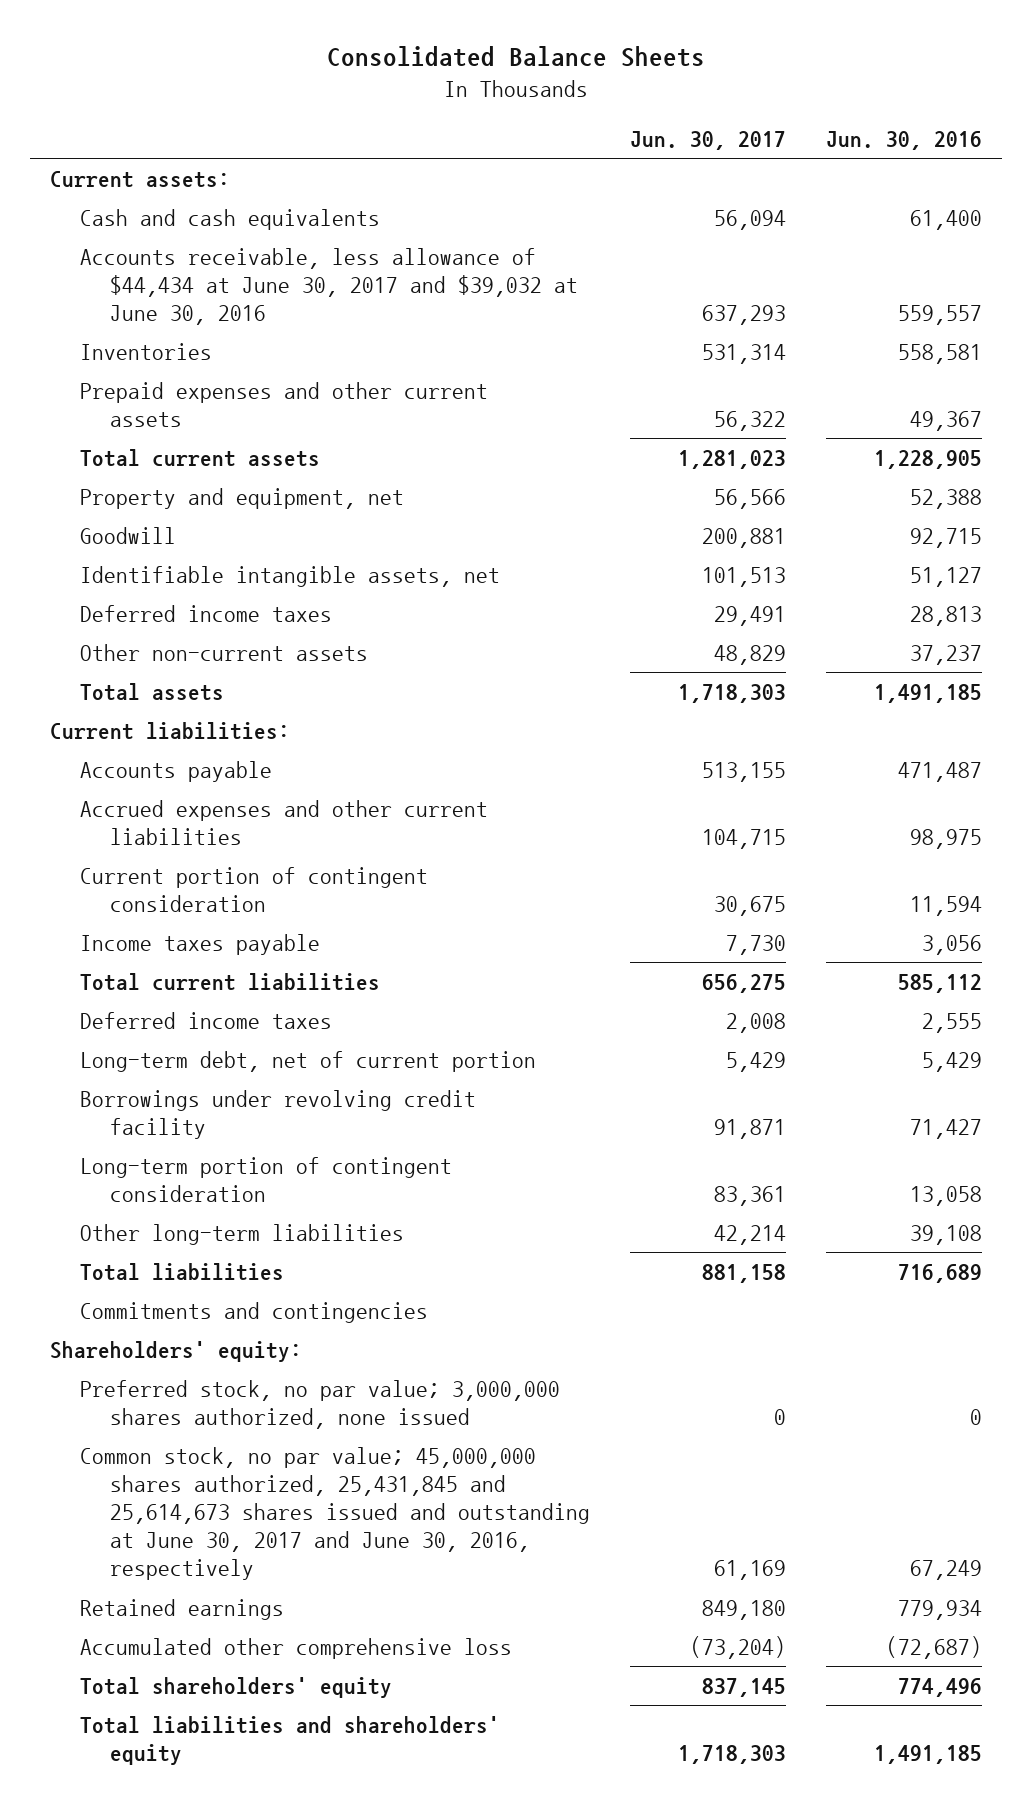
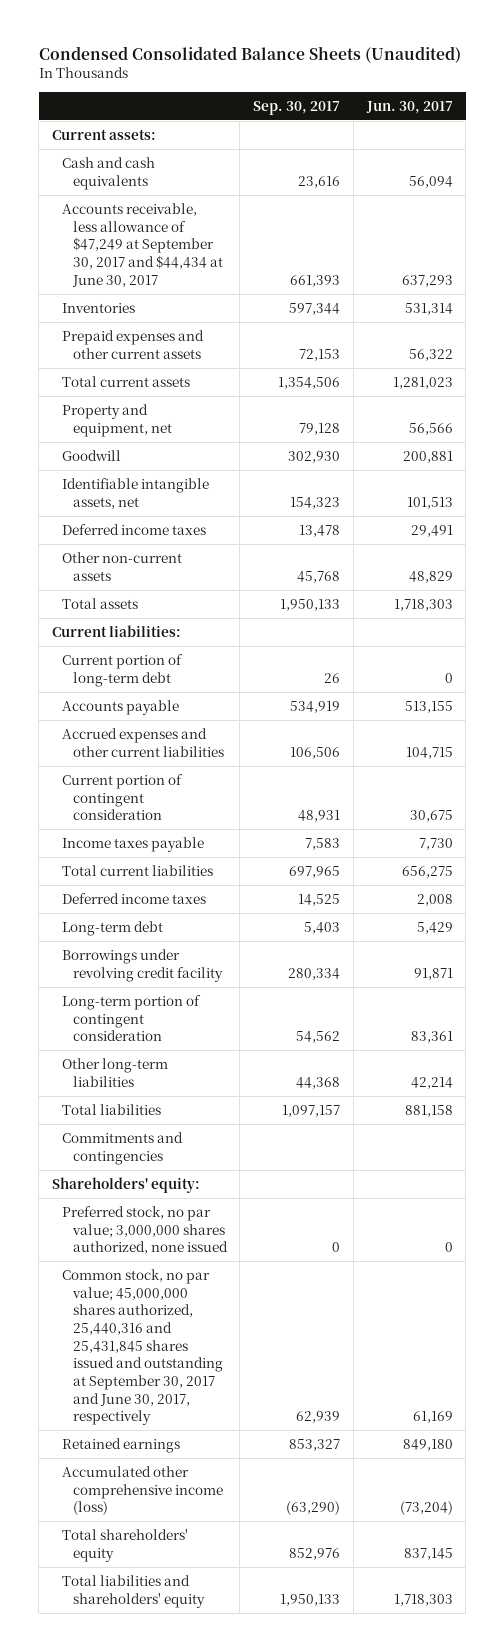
[327,46,706,68] Consolidated Balance Sheets -> [38,45,461,63] Condensed Consolidated Balance Sheets (Unaudited)
[826,130,983,150] Jun. 30, 2016 -> none
none -> [253,100,341,115] Sep. 30, 2017
[79,247,579,326] Accounts receivable, less allowance of $44,434 at June 30, 2017 and $39,032 at June 30, 2016 -> [62,203,223,287] Accounts receivable, less allowance of $47,249 at September 30, 2017 and $44,434 at June 30, 2017
none -> [62,654,184,687] Current portion of long-term debt
[79,1050,536,1072] Long-term debt, net of current portion -> [62,921,164,937] Long-term debt
[79,1446,591,1581] Common stock, no par value; 45,000,000 shares authorized, 25,431,845 and 25,614,673 shares issued and outstanding at June 30, 2017 and June 30, 2016, respectively -> [62,1269,223,1426] Common stock, no par value; 45,000,000 shares authorized, 25,440,316 and 25,431,845 shares issued and outstanding at September 30, 2017 and June 30, 2017, respectively
[79,1637,512,1659] Accumulated other comprehensive loss -> [62,1466,223,1516] Accumulated other comprehensive income (loss)

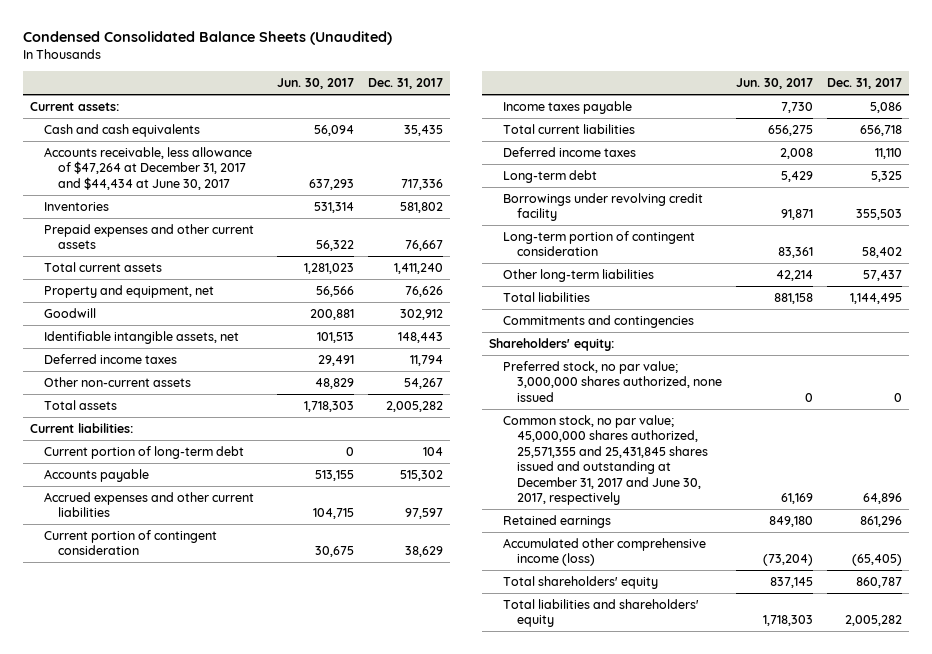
[253,100,341,115] Sep. 30, 2017 -> none
none -> [368,78,444,90] Dec. 31, 2017
[62,203,223,287] Accounts receivable, less allowance of $47,249 at September 30, 2017 and $44,434 at June 30, 2017 -> [43,146,252,190] Accounts receivable, less allowance of $47,264 at December 31, 2017 and $44,434 at June 30, 2017
[62,1269,223,1426] Common stock, no par value; 45,000,000 shares authorized, 25,440,316 and 25,431,845 shares issued and outstanding at September 30, 2017 and June 30, 2017, respectively -> [502,414,708,505] Common stock, no par value; 45,000,000 shares authorized, 25,571,355 and 25,431,845 shares issued and outstanding at December 31, 2017 and June 30, 2017, respectively

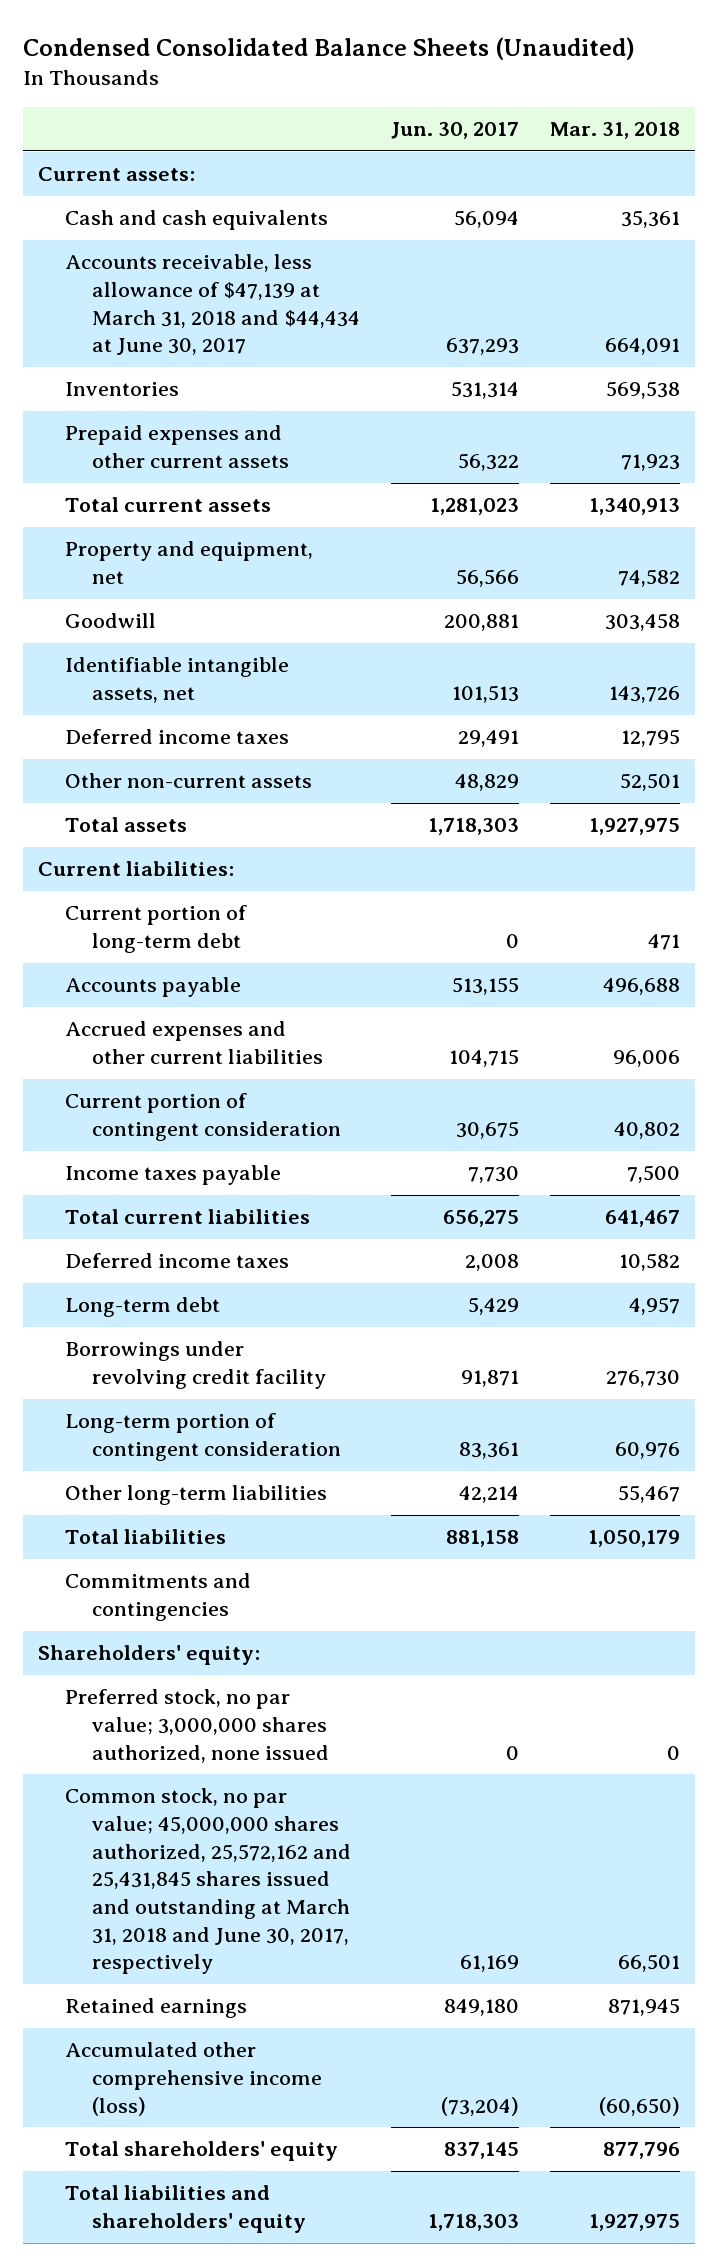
[368,78,444,90] Dec. 31, 2017 -> none
none -> [549,122,680,140] Mar. 31, 2018
[43,146,252,190] Accounts receivable, less allowance of $47,264 at December 31, 2017 and $44,434 at June 30, 2017 -> [65,254,361,356] Accounts receivable, less allowance of $47,139 at March 31, 2018 and $44,434 at June 30, 2017
[502,414,708,505] Common stock, no par value; 45,000,000 shares authorized, 25,571,355 and 25,431,845 shares issued and outstanding at December 31, 2017 and June 30, 2017, respectively -> [65,1788,352,1975] Common stock, no par value; 45,000,000 shares authorized, 25,572,162 and 25,431,845 shares issued and outstanding at March 31, 2018 and June 30, 2017, respectively

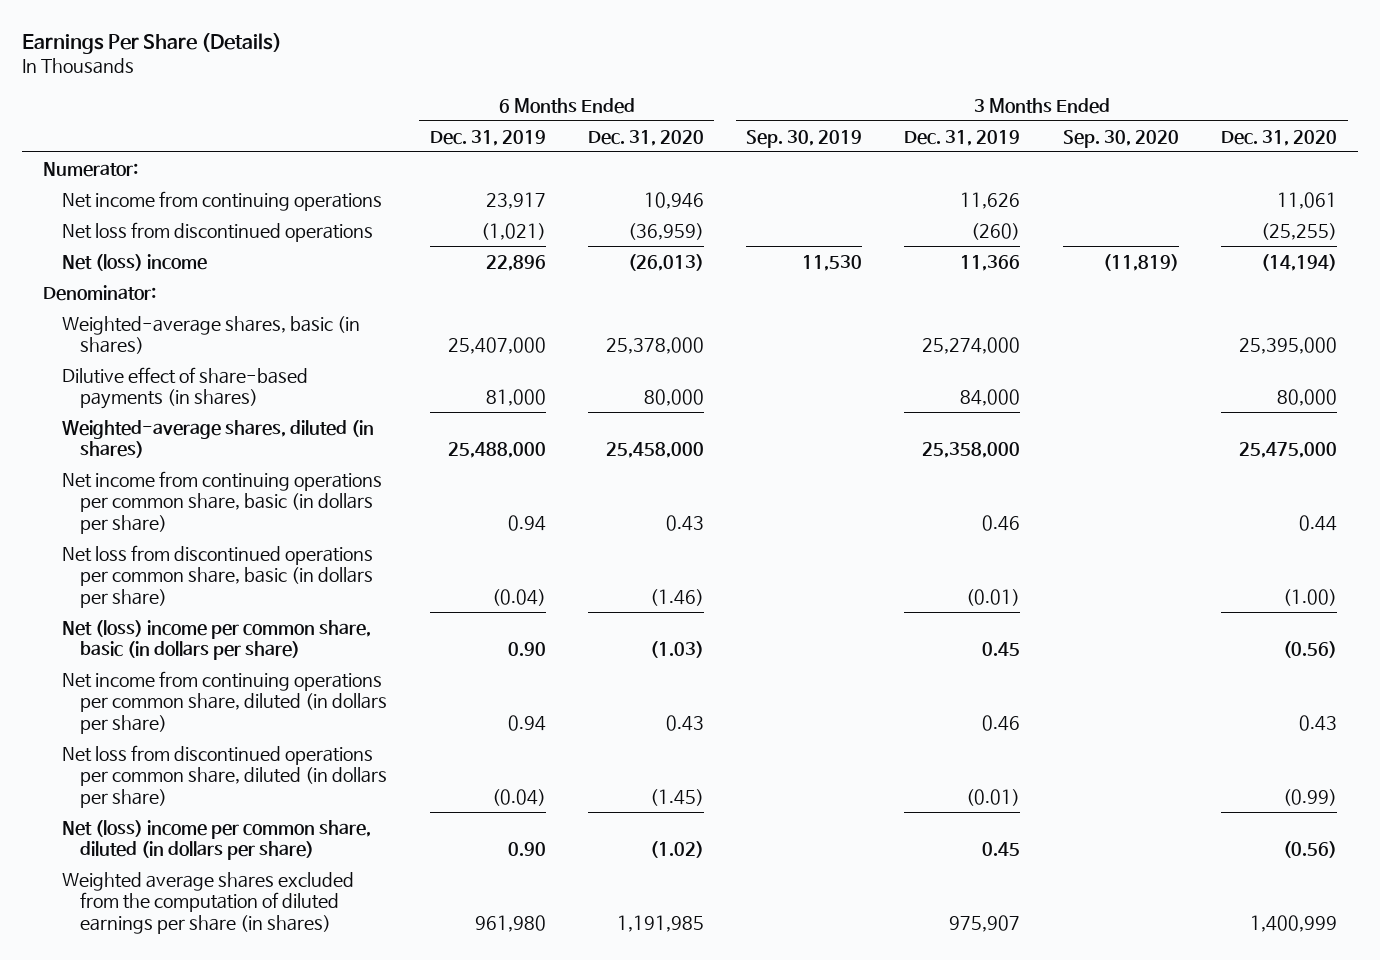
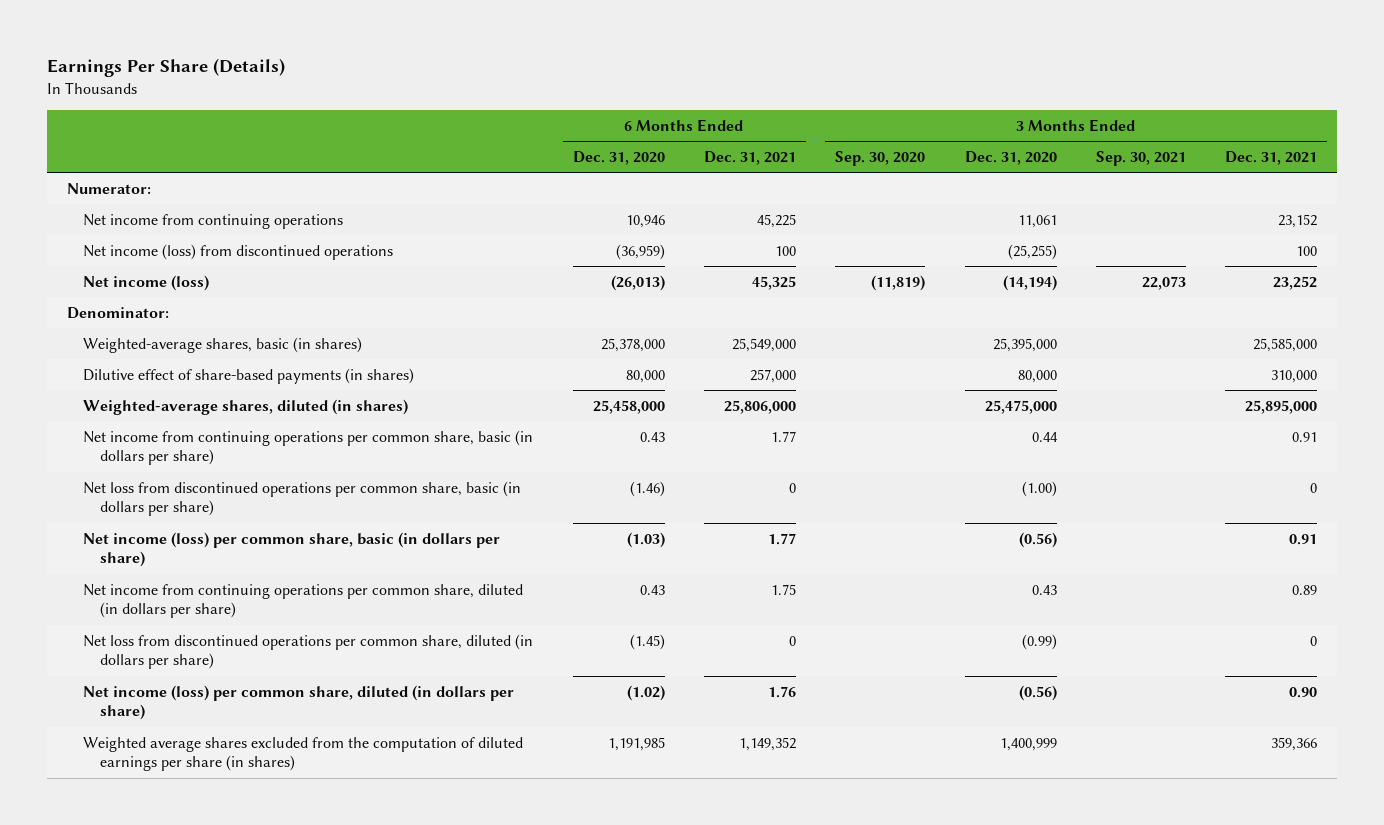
[429,129,546,146] Dec. 31, 2019 -> none
[746,129,863,148] Sep. 30, 2019 -> none
[904,129,1021,146] Dec. 31, 2019 -> none
none -> [703,150,796,165] Dec. 31, 2021
none -> [1095,150,1186,166] Sep. 30, 2021
none -> [1225,150,1318,165] Dec. 31, 2021
[61,221,373,242] Net loss from discontinued operations -> [83,243,394,260] Net income (loss) from discontinued operations
[61,253,207,271] Net (loss) income -> [83,274,210,291] Net income (loss)
[61,619,371,661] Net (loss) income per common share, basic (in dollars per share) -> [83,531,501,568] Net income (loss) per common share, basic (in dollars per share)
[61,819,371,861] Net (loss) income per common share, diluted (in dollars per share) -> [83,684,515,721] Net income (loss) per common share, diluted (in dollars per share)

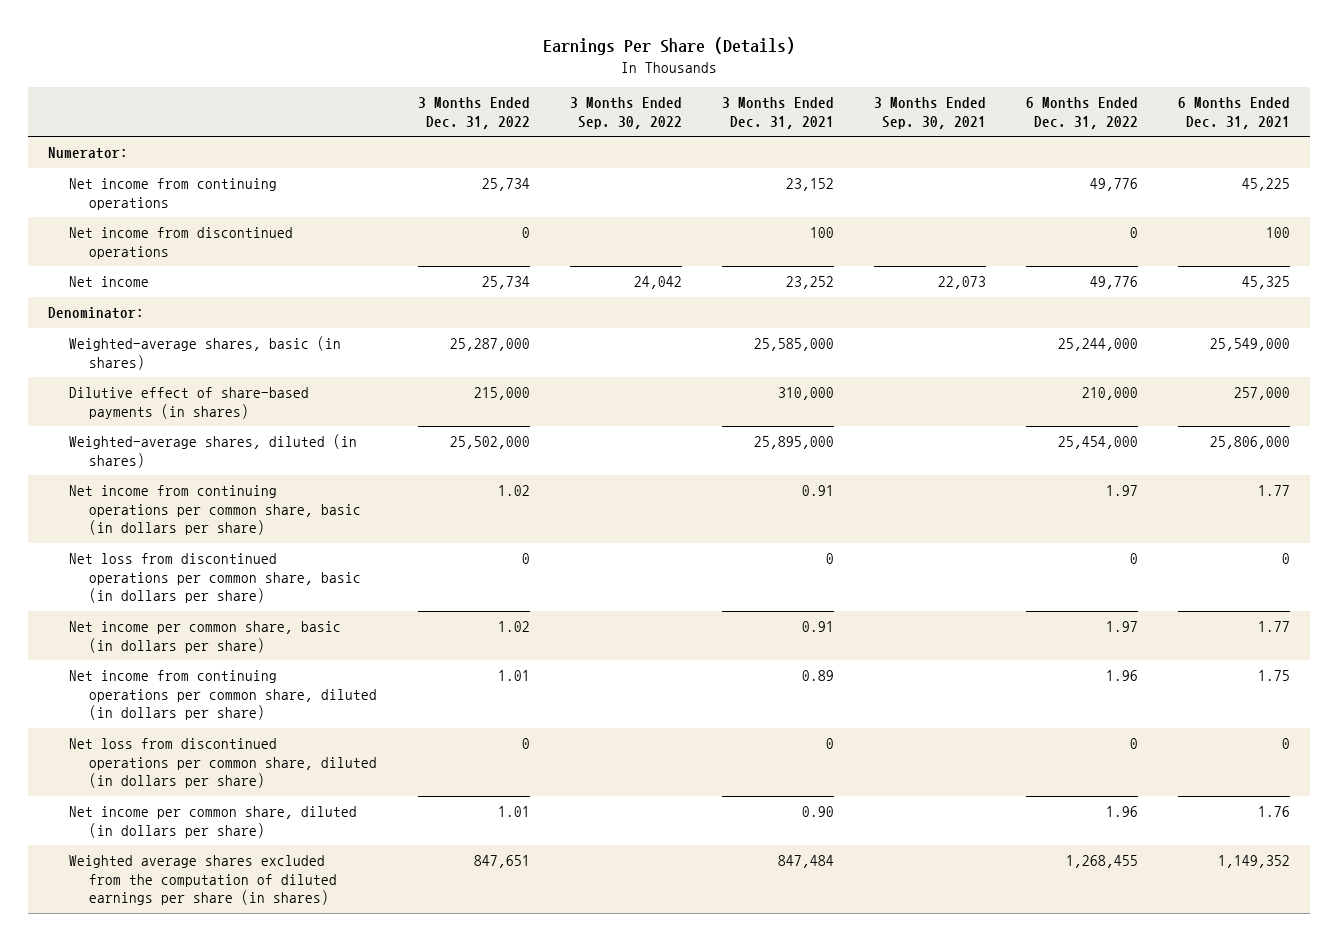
[572,150,665,165] Dec. 31, 2020 -> none
[835,150,926,166] Sep. 30, 2020 -> none
[964,150,1057,165] Dec. 31, 2020 -> none
none -> [417,97,530,129] 3 Months Ended Dec. 31, 2022
none -> [569,97,682,129] 3 Months Ended Sep. 30, 2022
none -> [1026,97,1139,129] 6 Months Ended Dec. 31, 2022
[83,243,394,260] Net income (loss) from discontinued operations -> [68,227,293,259] Net income from discontinued operations
[83,274,210,291] Net income (loss) -> [68,276,149,288] Net income
[83,531,501,568] Net income (loss) per common share, basic (in dollars per share) -> [68,621,341,653] Net income per common share, basic (in dollars per share)
[83,684,515,721] Net income (loss) per common share, diluted (in dollars per share) -> [68,806,357,838] Net income per common share, diluted (in dollars per share)
[1271,736,1318,751] 359,366 -> [777,855,834,869] 847,484

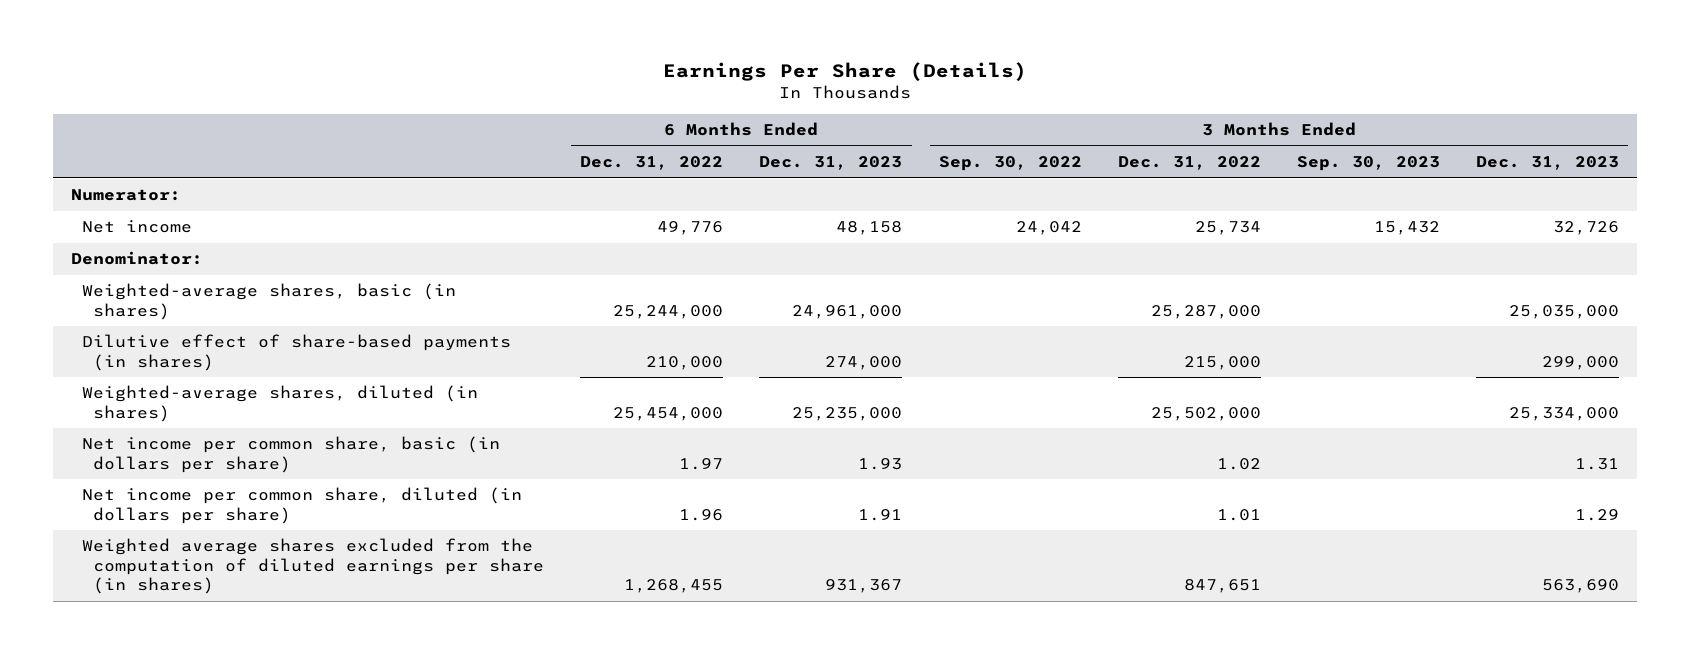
[721,97,834,129] 3 Months Ended Dec. 31, 2021 -> none
[873,97,986,129] 3 Months Ended Sep. 30, 2021 -> none
[1178,97,1291,129] 6 Months Ended Dec. 31, 2021 -> none
none -> [759,156,903,171] Dec. 31, 2023
none -> [1296,156,1440,172] Sep. 30, 2023
none -> [1476,156,1620,171] Dec. 31, 2023
[68,178,277,210] Net income from continuing operations -> none
[68,227,293,259] Net income from discontinued operations -> none
[68,485,362,536] Net income from continuing operations per common share, basic (in dollars per share) -> none
[68,553,362,604] Net loss from discontinued operations per common share, basic (in dollars per share) -> none
[68,670,378,721] Net income from continuing operations per common share, diluted (in dollars per share) -> none
[68,738,378,789] Net loss from discontinued operations per common share, diluted (in dollars per share) -> none

